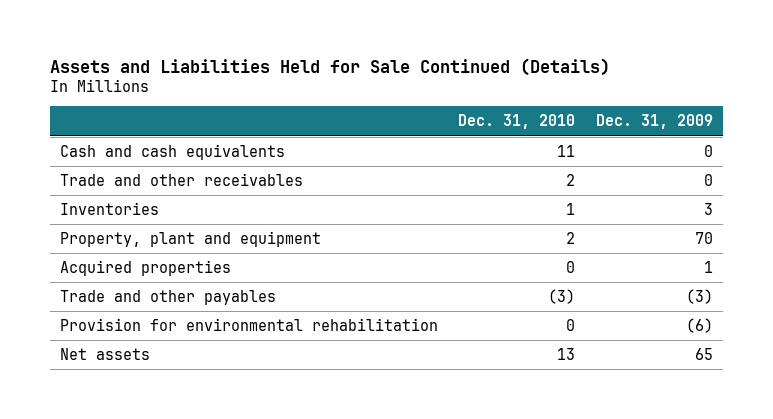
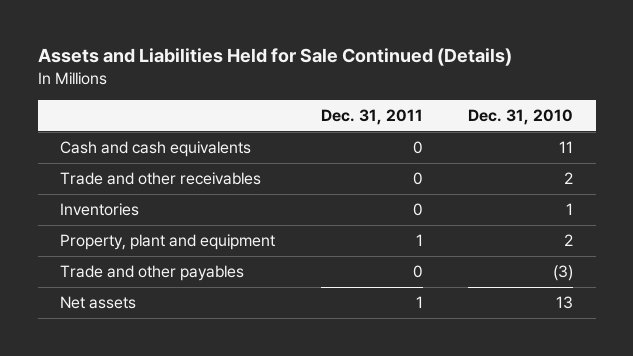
[595,114,713,130] Dec. 31, 2009 -> none
none -> [320,108,423,125] Dec. 31, 2011
[60,259,232,276] Acquired properties -> none
[60,317,439,331] Provision for environmental rehabilitation -> none

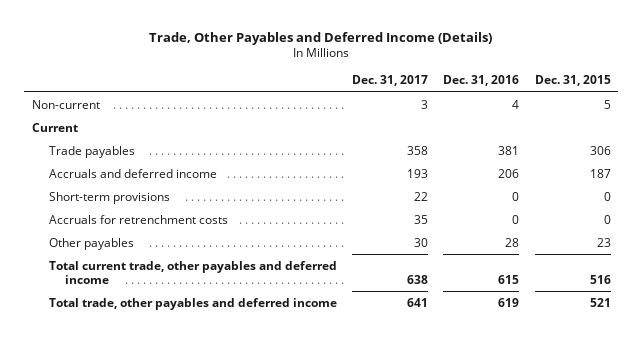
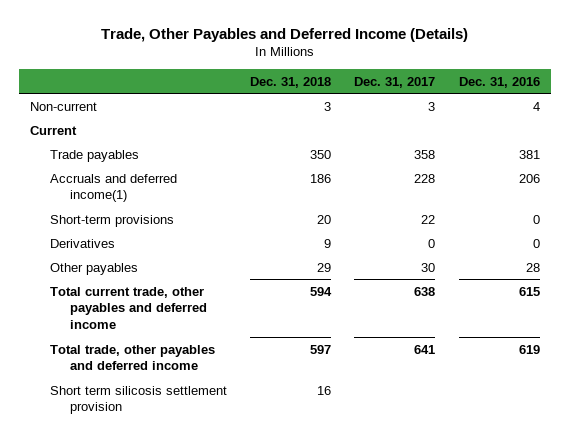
[534,74,611,86] Dec. 31, 2015 -> none
none -> [250,76,332,88] Dec. 31, 2018
[48,168,217,178] Accruals and deferred income -> [50,173,178,203] Accruals and deferred income(1)
[406,168,428,178] 193 -> [414,173,436,183] 228
[48,214,228,224] Accruals for retrenchment costs -> none
none -> [50,238,116,248] Derivatives
none -> [50,385,228,415] Short term silicosis settlement provision

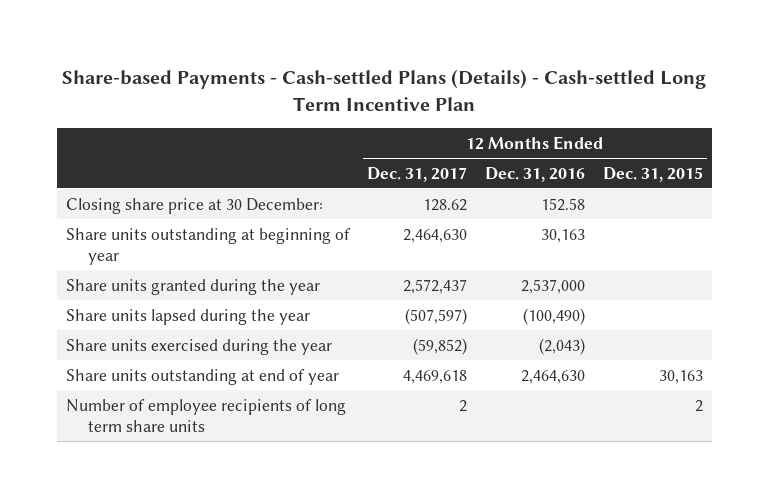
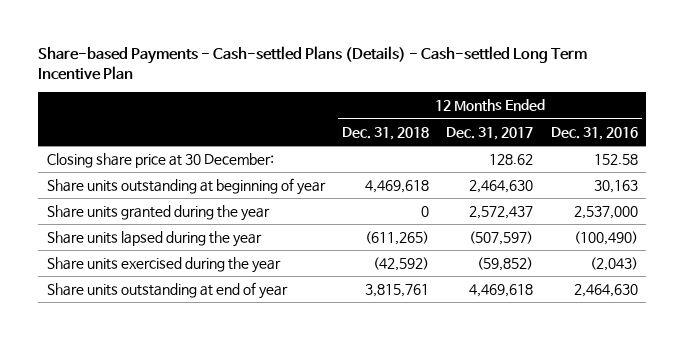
[602,166,703,182] Dec. 31, 2015 -> none
none -> [342,126,430,140] Dec. 31, 2018
[65,398,346,432] Number of employee recipients of long term share units -> none

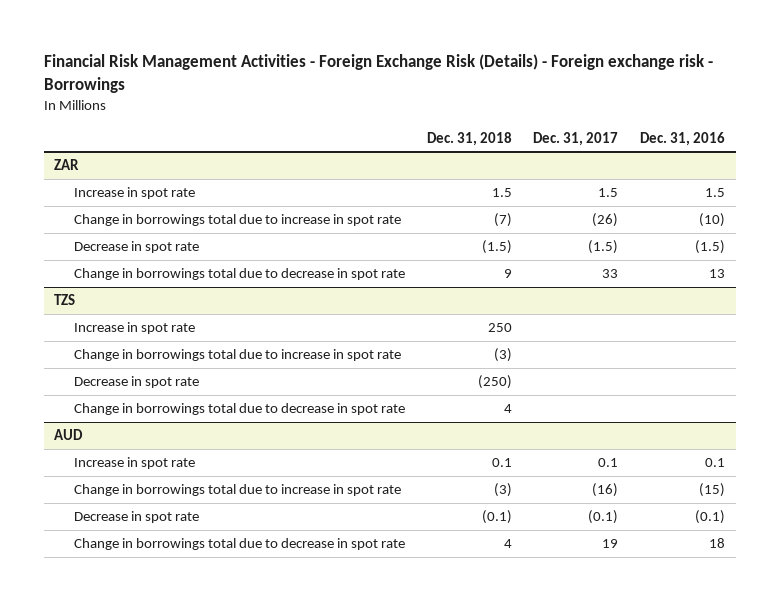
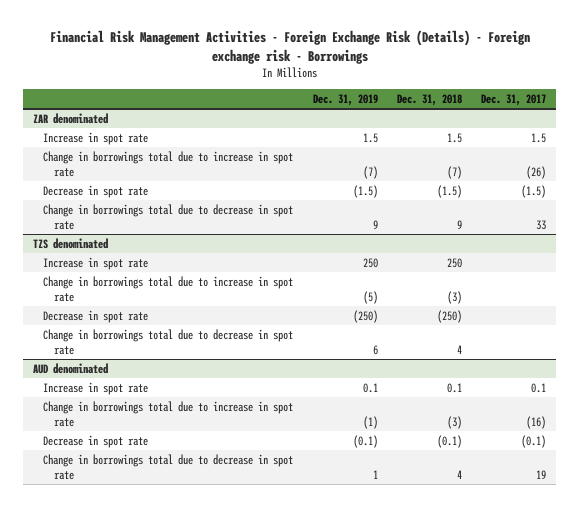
[639,131,725,146] Dec. 31, 2016 -> none
none -> [312,93,378,106] Dec. 31, 2019
[54,159,80,171] ZAR -> [32,112,108,124] ZAR denominated
[54,294,76,306] TZS -> [32,237,108,249] TZS denominated
[54,429,84,441] AUD -> [32,362,108,374] AUD denominated

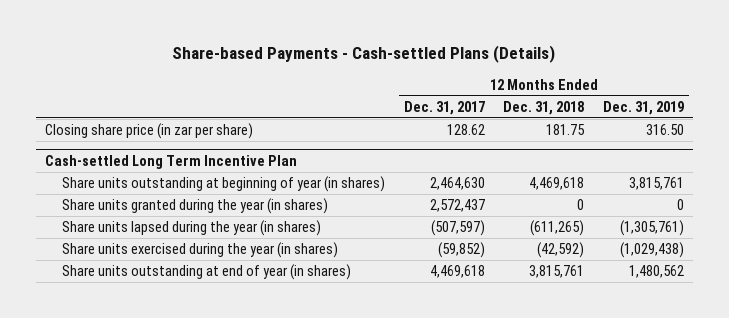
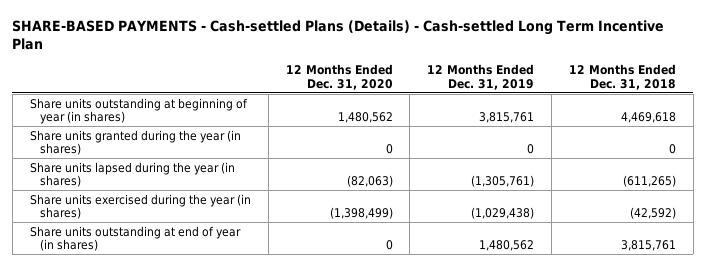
[172,44,556,63] Share-based Payments - Cash-settled Plans (Details) -> [12,19,665,50] SHARE-BASED PAYMENTS - Cash-settled Plans (Details) - Cash-settled Long Term Incentive Plan
[403,100,485,115] Dec. 31, 2017 -> none
none -> [285,64,393,90] 12 Months Ended Dec. 31, 2020
[45,123,254,140] Closing share price (in zar per share) -> none
[45,154,298,169] Cash-settled Long Term Incentive Plan -> none

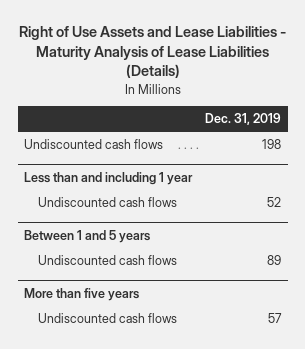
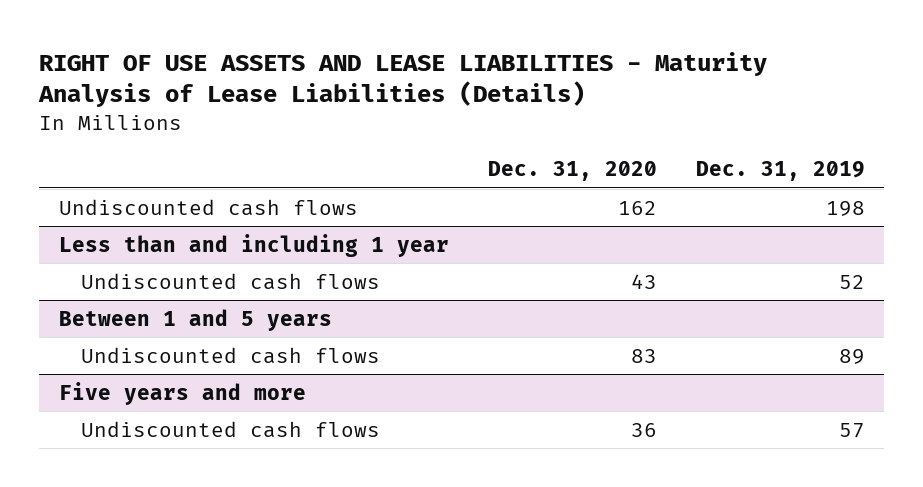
[18,26,286,79] Right of Use Assets and Lease Liabilities - Maturity Analysis of Lease Liabilities (Details) -> [37,51,767,108] RIGHT OF USE ASSETS AND LEASE LIABILITIES - Maturity Analysis of Lease Liabilities (Details)
none -> [487,160,657,181] Dec. 31, 2020
[24,287,140,301] More than five years -> [58,381,306,405] Five years and more

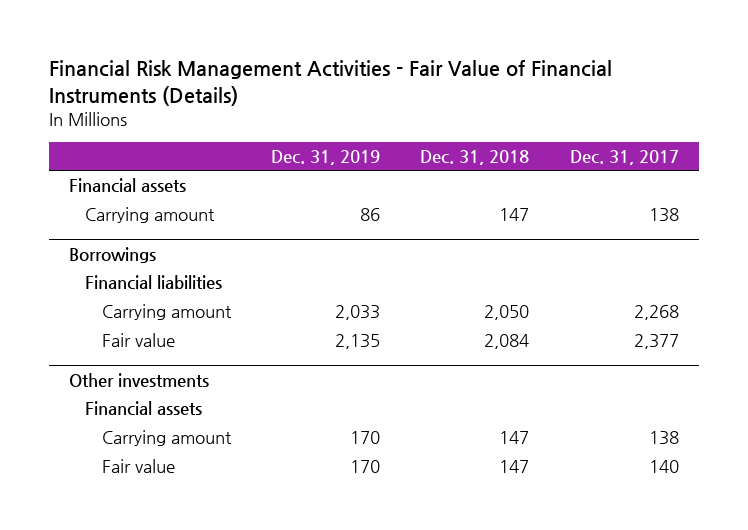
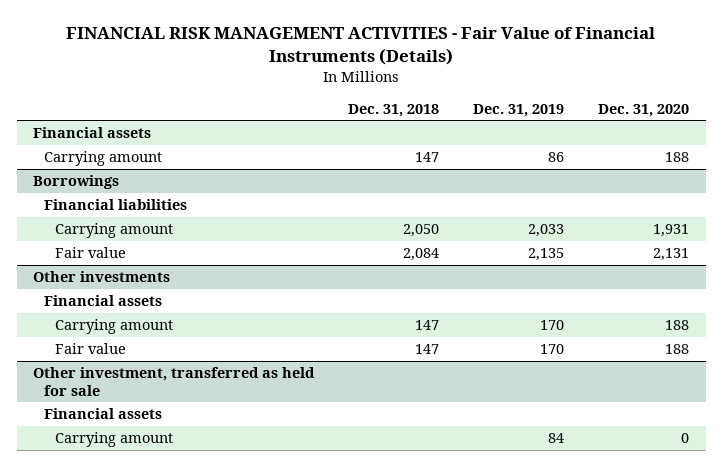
[48,60,612,106] Financial Risk Management Activities - Fair Value of Financial Instruments (Details) -> [66,27,656,66] FINANCIAL RISK MANAGEMENT ACTIVITIES - Fair Value of Financial Instruments (Details)
[569,149,679,165] Dec. 31, 2017 -> none
none -> [598,103,690,117] Dec. 31, 2020
none -> [33,367,316,396] Other investment, transferred as held for sale
none -> [44,408,163,420] Financial assets
none -> [55,432,174,448] Carrying amount

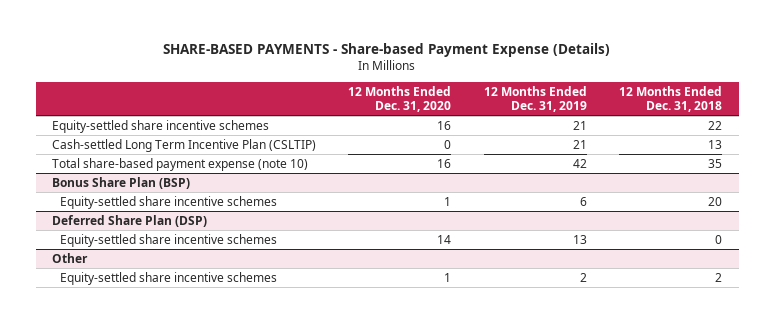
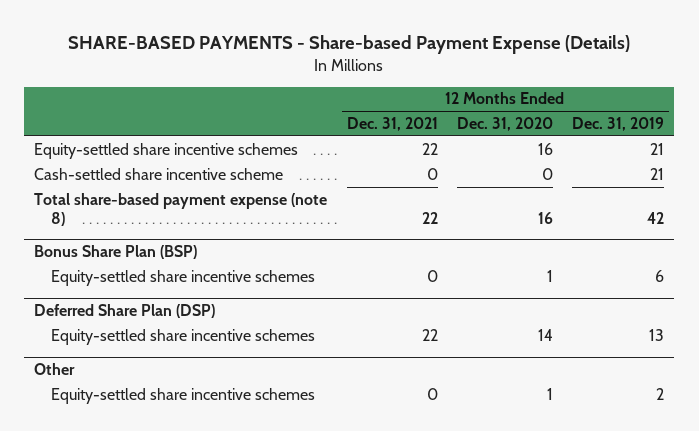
[619,85,723,112] 12 Months Ended Dec. 31, 2018 -> none
none -> [346,116,438,131] Dec. 31, 2021
[51,139,316,153] Cash-settled Long Term Incentive Plan (CSLTIP) -> [34,167,284,180] Cash-settled share incentive scheme
[51,158,308,172] Total share-based payment expense (note 10) -> [34,192,328,226] Total share-based payment expense (note 8)

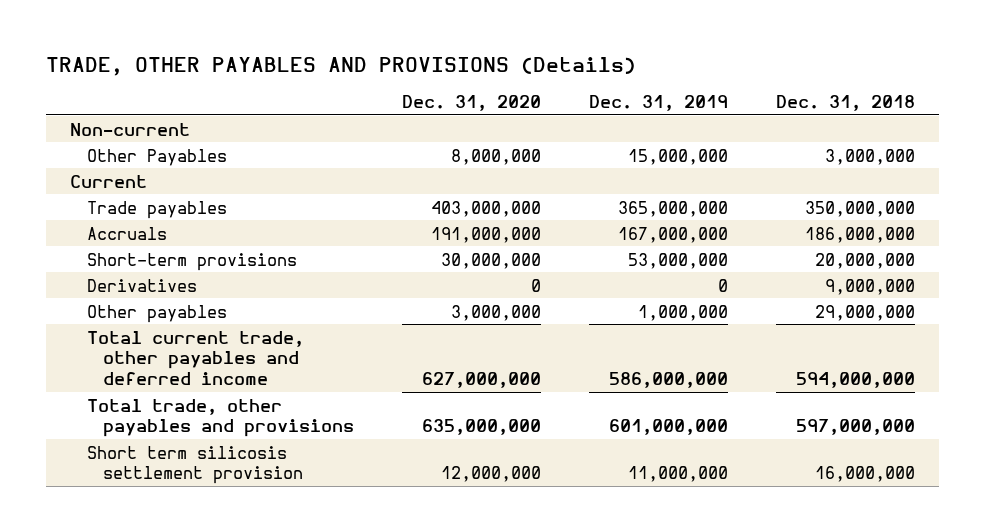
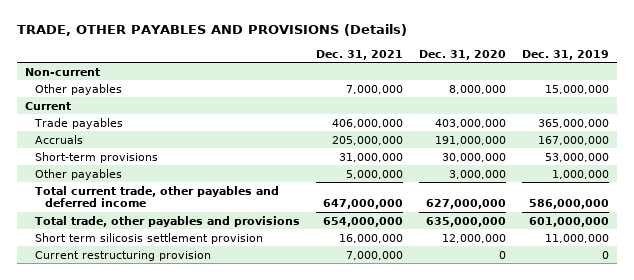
[775,95,915,112] Dec. 31, 2018 -> none
none -> [316,49,404,60] Dec. 31, 2021
[86,148,227,166] Other Payables -> [35,83,123,95] Other payables
[86,278,197,292] Derivatives -> none
none -> [35,250,212,261] Current restructuring provision

